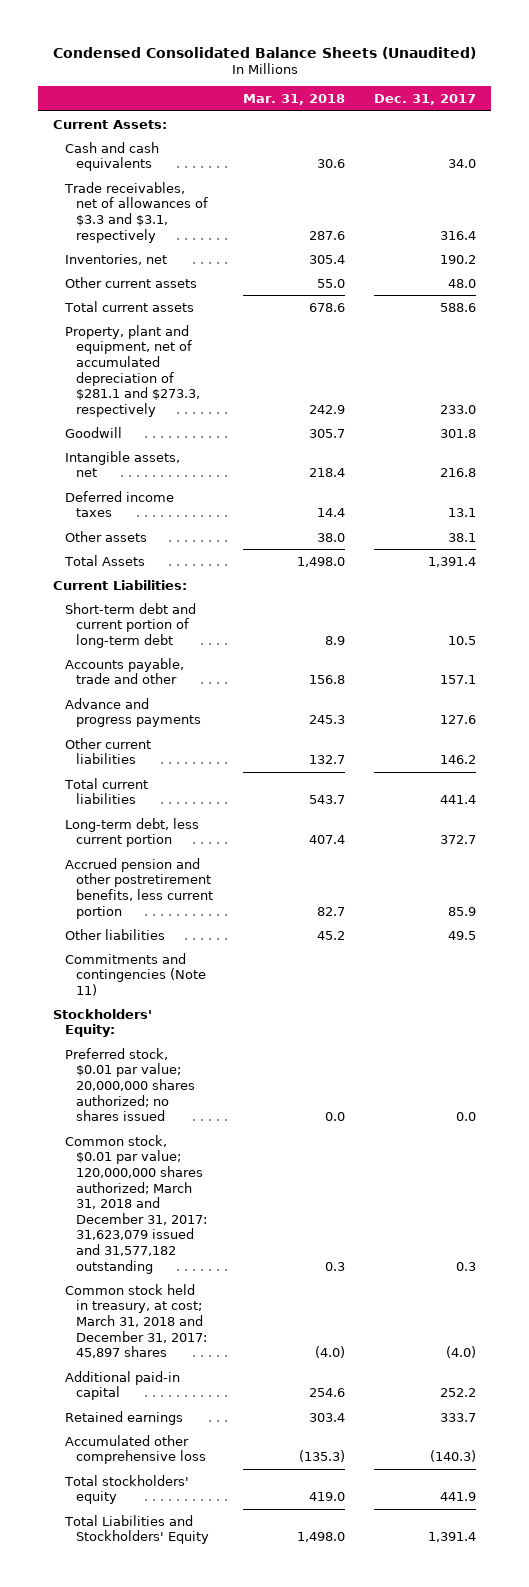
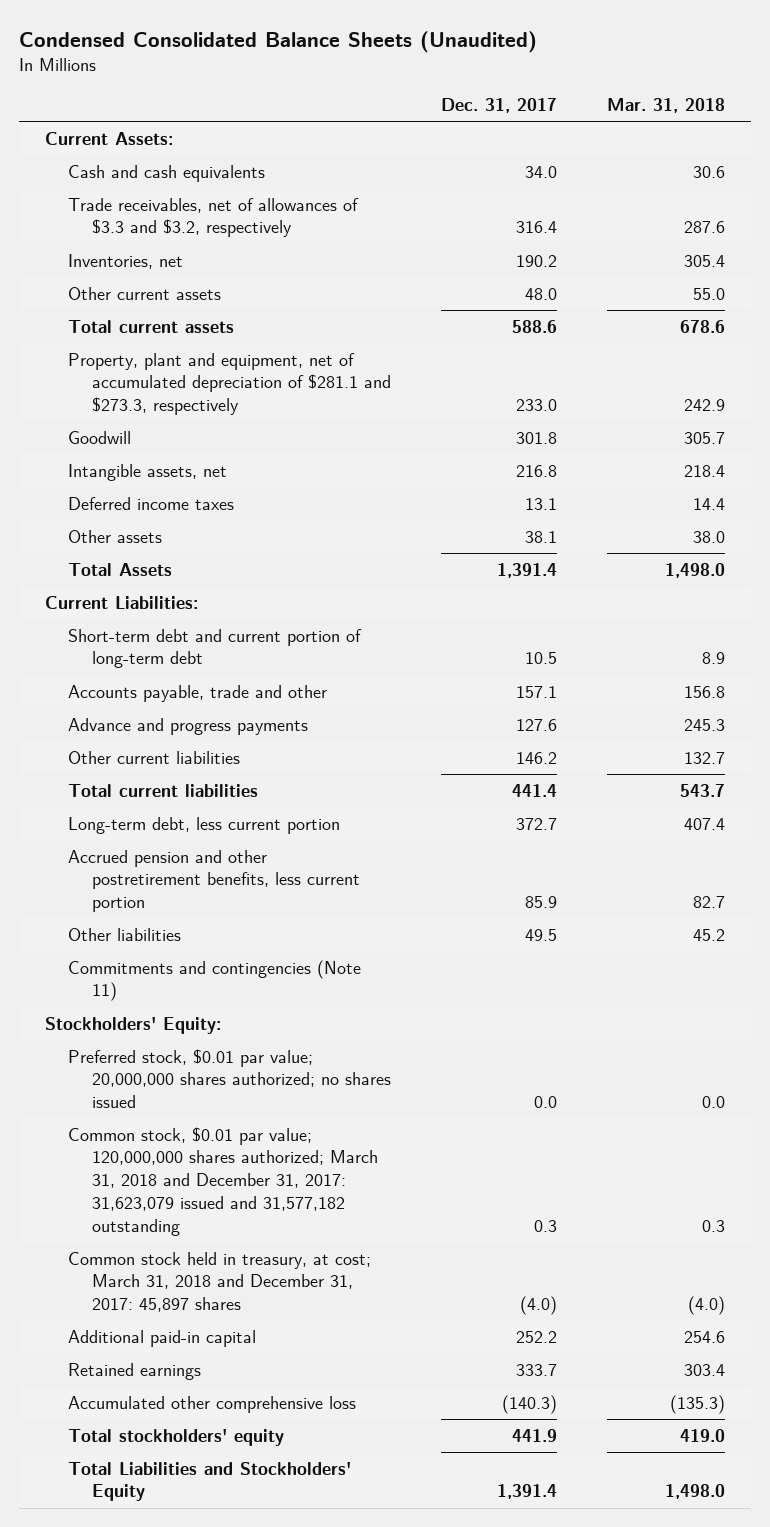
[63,181,209,243] Trade receivables, net of allowances of $3.3 and $3.1, respectively -> [68,197,360,238] Trade receivables, net of allowances of $3.3 and $3.2, respectively

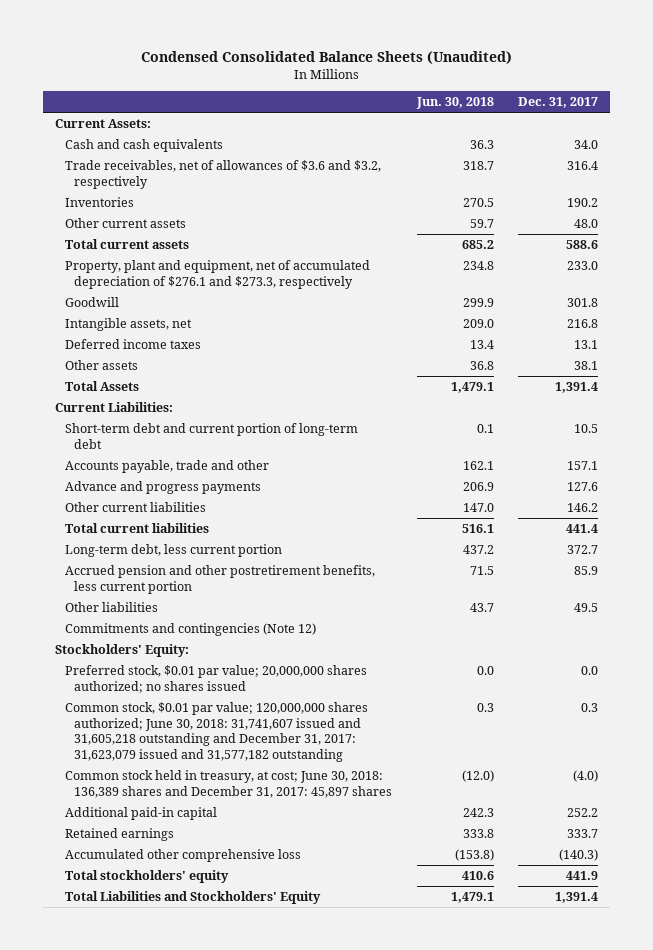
[607,97,726,113] Mar. 31, 2018 -> none
none -> [415,97,494,110] Jun. 30, 2018
[68,197,360,238] Trade receivables, net of allowances of $3.3 and $3.2, respectively -> [64,160,381,189] Trade receivables, net of allowances of $3.6 and $3.2, respectively
[68,253,184,269] Inventories, net -> [64,197,134,208] Inventories
[68,352,391,416] Property, plant and equipment, net of accumulated depreciation of $281.1 and $273.3, respectively -> [64,260,370,289] Property, plant and equipment, net of accumulated depreciation of $276.1 and $273.3, respectively
[68,959,362,1002] Commitments and contingencies (Note 11) -> [64,623,316,637] Commitments and contingencies (Note 12)
[68,1126,378,1236] Common stock, $0.01 par value; 120,000,000 shares authorized; March 31, 2018 and December 31, 2017: 31,623,079 issued and 31,577,182 outstanding -> [64,702,368,762] Common stock, $0.01 par value; 120,000,000 shares authorized; June 30, 2018: 31,741,607 issued and 31,605,218 outstanding and December 31, 2017: 31,623,079 issued and 31,577,182 outstanding
[68,1251,372,1313] Common stock held in treasury, at cost; March 31, 2018 and December 31, 2017: 45,897 shares -> [64,770,392,798] Common stock held in treasury, at cost; June 30, 2018: 136,389 shares and December 31, 2017: 45,897 shares

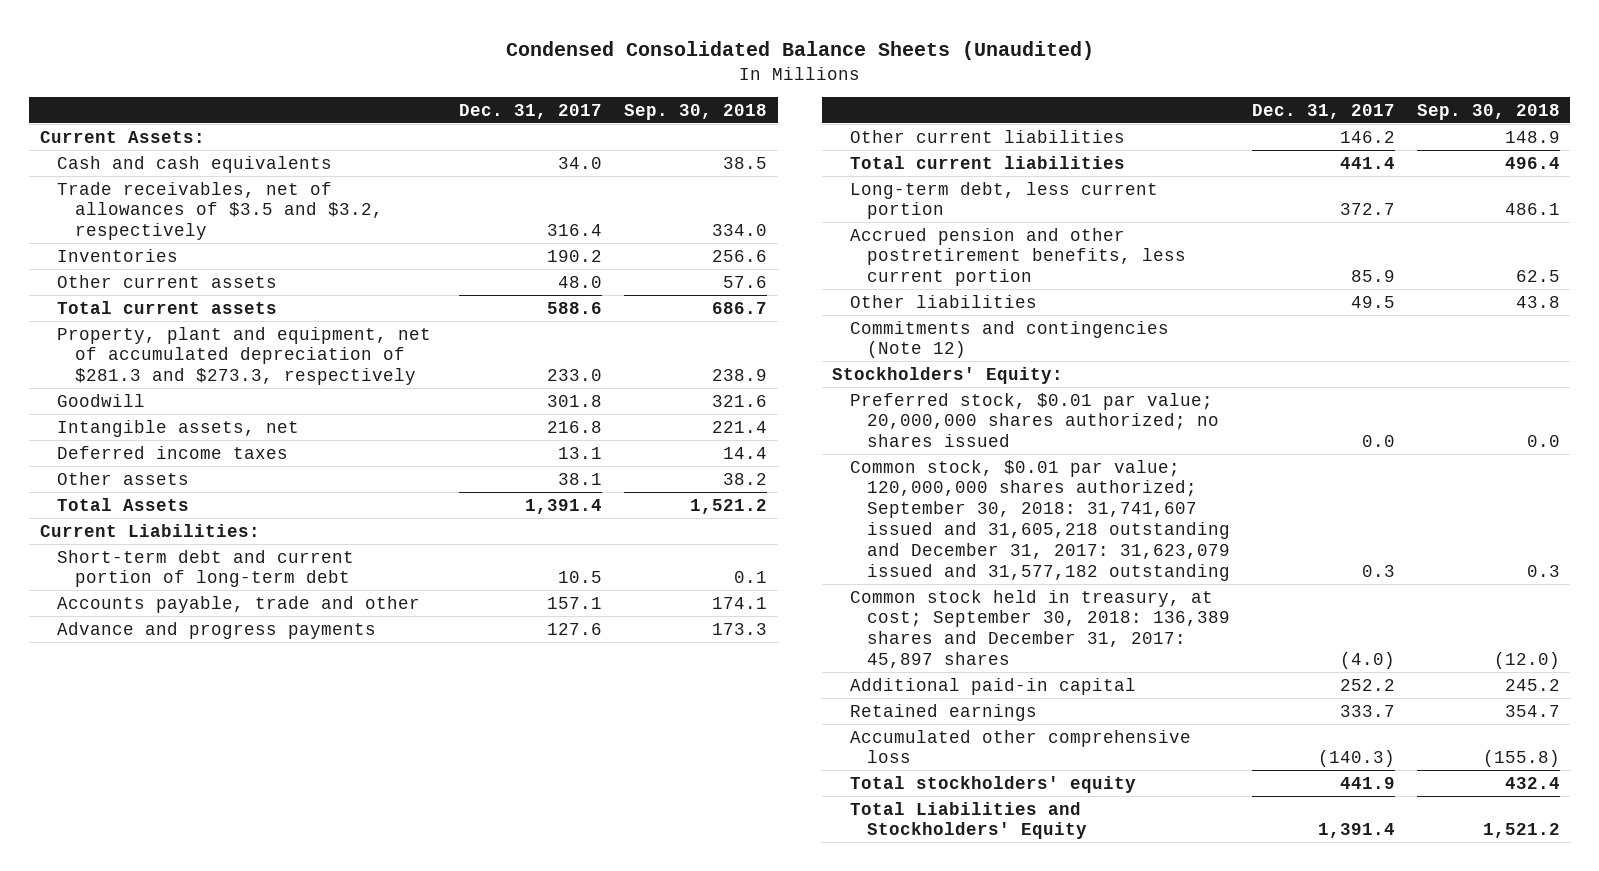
[415,97,494,110] Jun. 30, 2018 -> none
none -> [623,103,767,120] Sep. 30, 2018
[64,160,381,189] Trade receivables, net of allowances of $3.6 and $3.2, respectively -> [57,181,383,241] Trade receivables, net of allowances of $3.5 and $3.2, respectively
[64,260,370,289] Property, plant and equipment, net of accumulated depreciation of $276.1 and $273.3, respectively -> [57,326,432,386] Property, plant and equipment, net of accumulated depreciation of $281.3 and $273.3, respectively
[64,702,368,762] Common stock, $0.01 par value; 120,000,000 shares authorized; June 30, 2018: 31,741,607 issued and 31,605,218 outstanding and December 31, 2017: 31,623,079 issued and 31,577,182 outstanding -> [849,459,1231,581] Common stock, $0.01 par value; 120,000,000 shares authorized; September 30, 2018: 31,741,607 issued and 31,605,218 outstanding and December 31, 2017: 31,623,079 issued and 31,577,182 outstanding
[64,770,392,798] Common stock held in treasury, at cost; June 30, 2018: 136,389 shares and December 31, 2017: 45,897 shares -> [849,589,1231,668] Common stock held in treasury, at cost; September 30, 2018: 136,389 shares and December 31, 2017: 45,897 shares

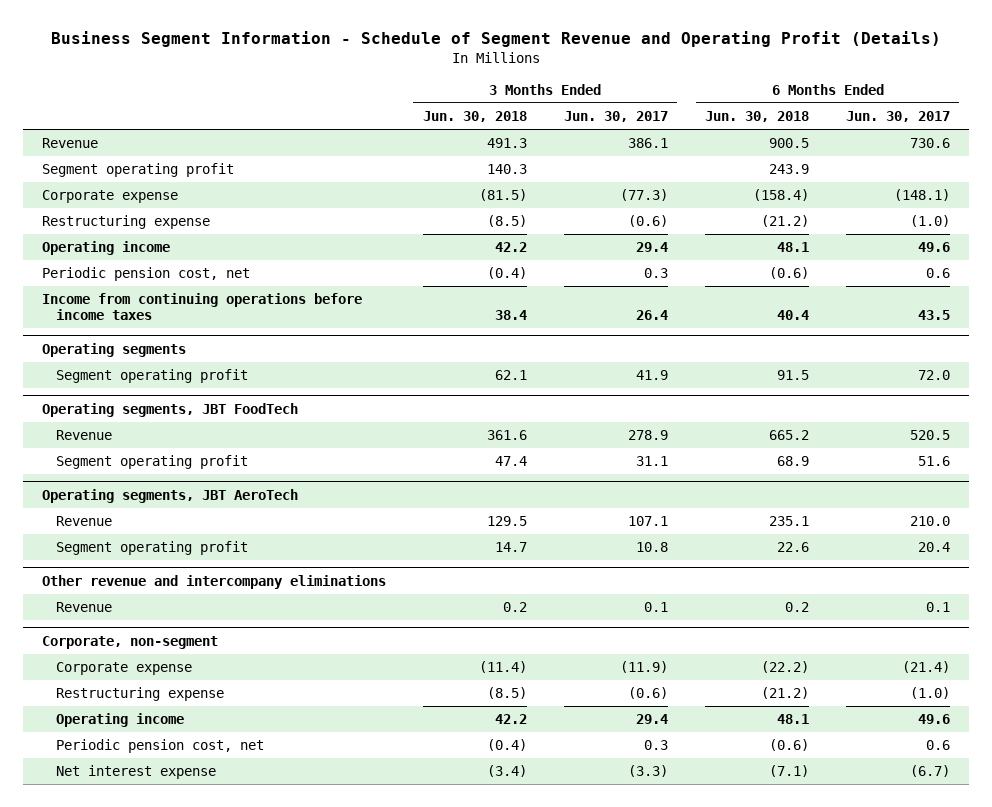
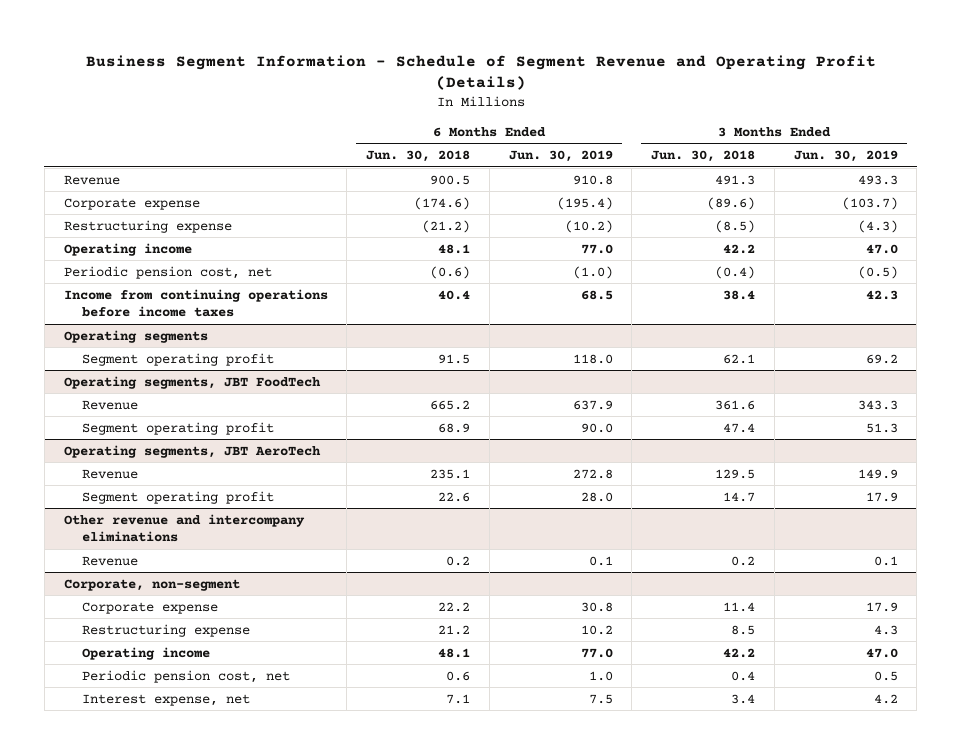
[563,110,668,122] Jun. 30, 2017 -> none
[846,110,951,122] Jun. 30, 2017 -> none
none -> [508,150,613,163] Jun. 30, 2019
none -> [793,150,898,163] Jun. 30, 2019
[41,163,234,178] Segment operating profit -> none
[478,189,527,202] (81.5) -> [707,196,756,210] (89.6)
[753,189,810,202] (158.4) -> [414,196,471,210] (174.6)
[478,661,527,674] (11.4) -> [723,601,756,612] 11.4
[761,661,810,674] (22.2) -> [438,601,471,612] 22.2
[486,687,527,700] (8.5) -> [731,624,756,635] 8.5
[761,687,810,700] (21.2) -> [438,624,471,635] 21.2
[486,739,527,752] (0.4) -> [731,670,756,681] 0.4
[769,739,810,752] (0.6) -> [446,670,471,681] 0.6
[56,765,217,780] Net interest expense -> [82,693,251,706] Interest expense, net
[486,765,527,778] (3.4) -> [731,693,756,704] 3.4
[769,765,810,778] (7.1) -> [446,693,471,704] 7.1

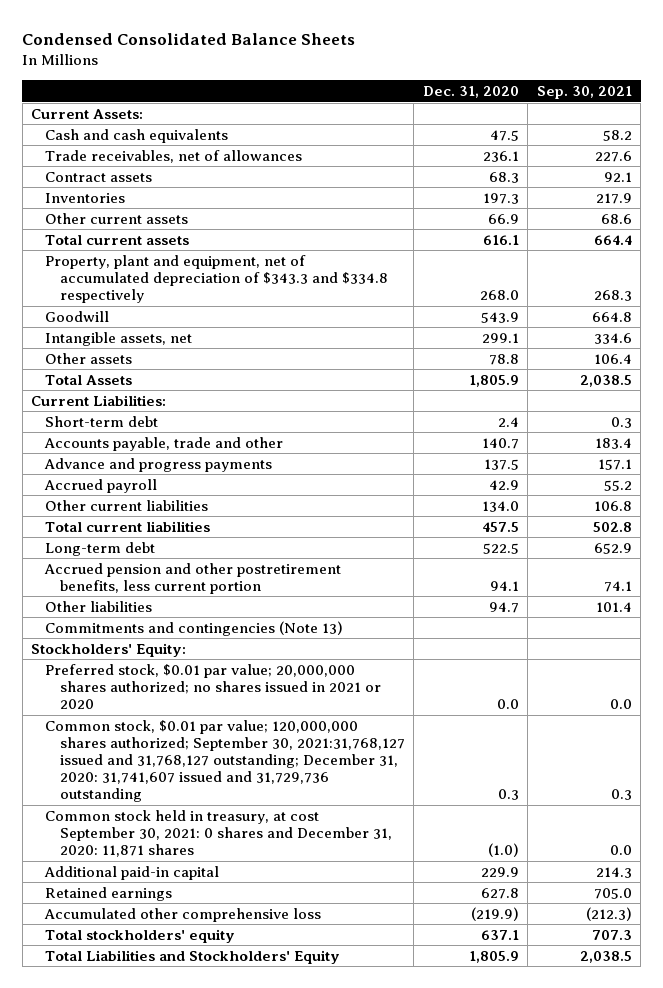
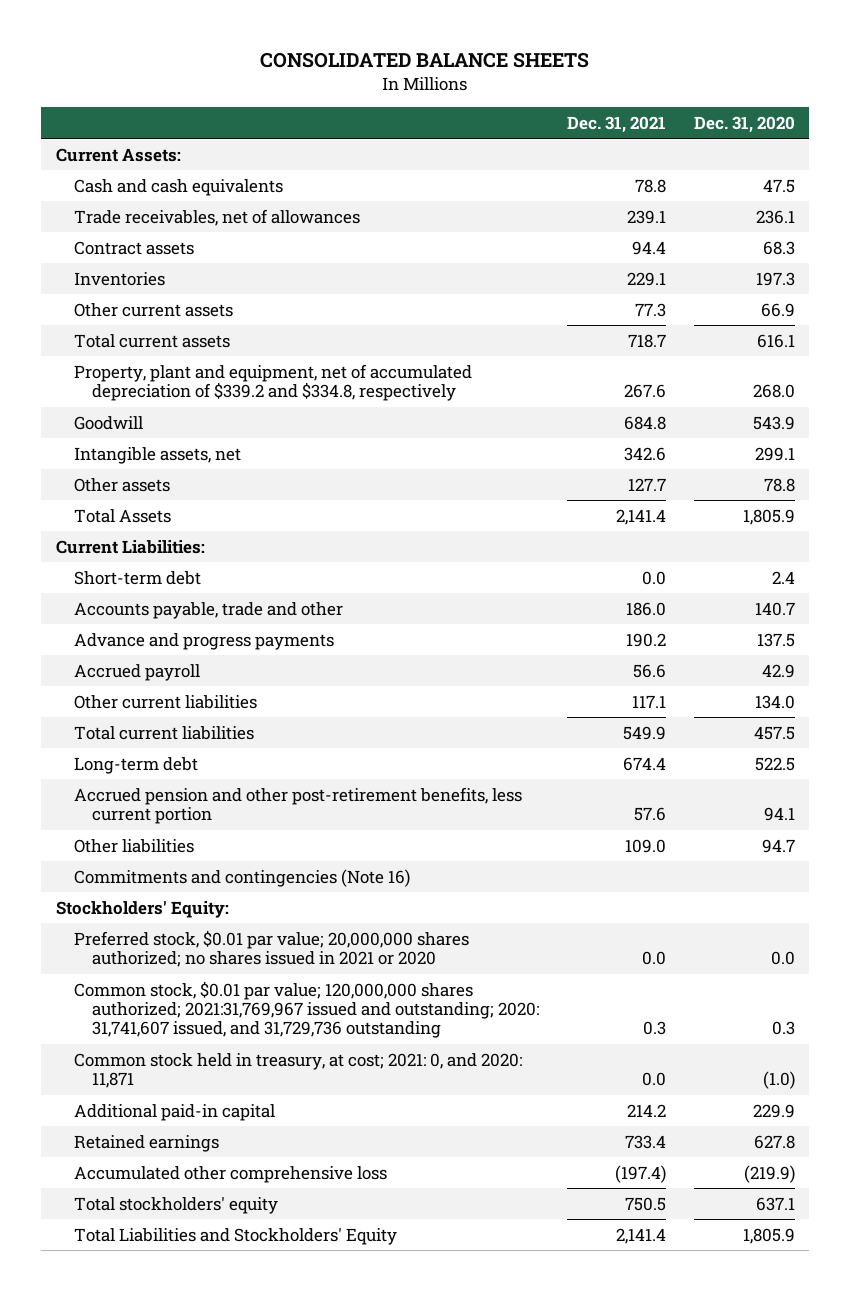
[22,33,356,46] Condensed Consolidated Balance Sheets -> [260,52,590,69] CONSOLIDATED BALANCE SHEETS
[536,86,632,100] Sep. 30, 2021 -> none
none -> [567,115,667,133] Dec. 31, 2021
[45,254,388,304] Property, plant and equipment, net of accumulated depreciation of $343.3 and $334.8 respectively -> [73,363,472,402] Property, plant and equipment, net of accumulated depreciation of $339.2 and $334.8, respectively
[44,562,342,594] Accrued pension and other postretirement benefits, less current portion -> [73,786,522,825] Accrued pension and other post-retirement benefits, less current portion
[45,620,344,636] Commitments and contingencies (Note 13) -> [73,868,410,887] Commitments and contingencies (Note 16)
[45,719,405,803] Common stock, $0.01 par value; 120,000,000 shares authorized; September 30, 2021:31,768,127 issued and 31,768,127 outstanding; December 31, 2020: 31,741,607 issued and 31,729,736 outstanding -> [73,980,539,1039] Common stock, $0.01 par value; 120,000,000 shares authorized; 2021:31,769,967 issued and outstanding; 2020: 31,741,607 issued, and 31,729,736 outstanding
[45,809,392,858] Common stock held in treasury, at cost September 30, 2021: 0 shares and December 31, 2020: 11,871 shares -> [73,1052,522,1089] Common stock held in treasury, at cost; 2021: 0, and 2020: 11,871

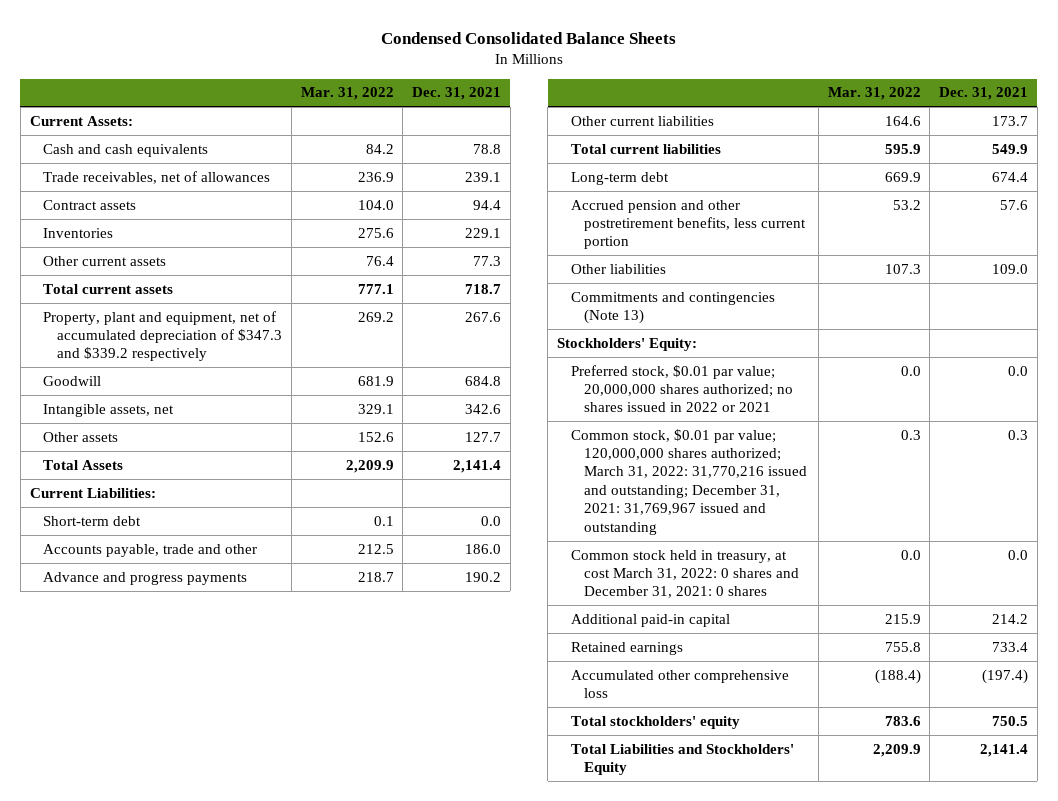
[260,52,590,69] CONSOLIDATED BALANCE SHEETS -> [380,31,676,44] Condensed Consolidated Balance Sheets
[694,115,796,133] Dec. 31, 2020 -> none
none -> [300,87,394,101] Mar. 31, 2022
[73,363,472,402] Property, plant and equipment, net of accumulated depreciation of $339.2 and $334.8, respectively -> [43,310,283,362] Property, plant and equipment, net of accumulated depreciation of $347.3 and $339.2 respectively
[73,663,200,681] Accrued payroll -> none
[632,694,667,708] 117.1 -> [992,115,1029,126] 173.7
[73,786,522,825] Accrued pension and other post-retirement benefits, less current portion -> [570,199,807,250] Accrued pension and other postretirement benefits, less current portion
[73,868,410,887] Commitments and contingencies (Note 16) -> [570,291,775,325] Commitments and contingencies (Note 13)
[73,929,469,968] Preferred stock, $0.01 par value; 20,000,000 shares authorized; no shares issued in 2021 or 2020 -> [570,364,794,413] Preferred stock, $0.01 par value; 20,000,000 shares authorized; no shares issued in 2022 or 2021
[73,980,539,1039] Common stock, $0.01 par value; 120,000,000 shares authorized; 2021:31,769,967 issued and outstanding; 2020: 31,741,607 issued, and 31,729,736 outstanding -> [570,428,808,535] Common stock, $0.01 par value; 120,000,000 shares authorized; March 31, 2022: 31,770,216 issued and outstanding; December 31, 2021: 31,769,967 issued and outstanding
[73,1052,522,1089] Common stock held in treasury, at cost; 2021: 0, and 2020: 11,871 -> [570,549,800,599] Common stock held in treasury, at cost March 31, 2022: 0 shares and December 31, 2021: 0 shares

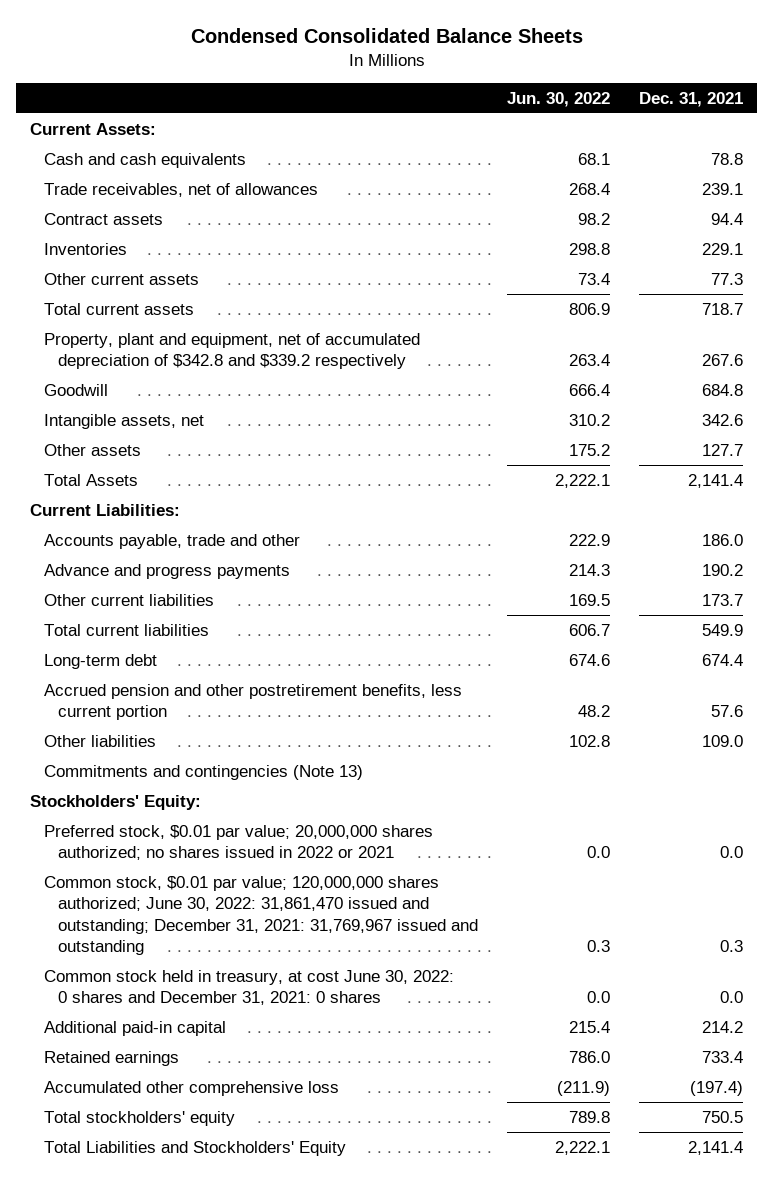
[300,87,394,101] Mar. 31, 2022 -> none
none -> [506,91,610,107] Jun. 30, 2022
[43,310,283,362] Property, plant and equipment, net of accumulated depreciation of $347.3 and $339.2 respectively -> [44,332,421,370] Property, plant and equipment, net of accumulated depreciation of $342.8 and $339.2 respectively
[43,515,142,526] Short-term debt -> none
[570,428,808,535] Common stock, $0.01 par value; 120,000,000 shares authorized; March 31, 2022: 31,770,216 issued and outstanding; December 31, 2021: 31,769,967 issued and outstanding -> [44,875,478,955] Common stock, $0.01 par value; 120,000,000 shares authorized; June 30, 2022: 31,861,470 issued and outstanding; December 31, 2021: 31,769,967 issued and outstanding
[570,549,800,599] Common stock held in treasury, at cost March 31, 2022: 0 shares and December 31, 2021: 0 shares -> [44,969,455,1006] Common stock held in treasury, at cost June 30, 2022: 0 shares and December 31, 2021: 0 shares

